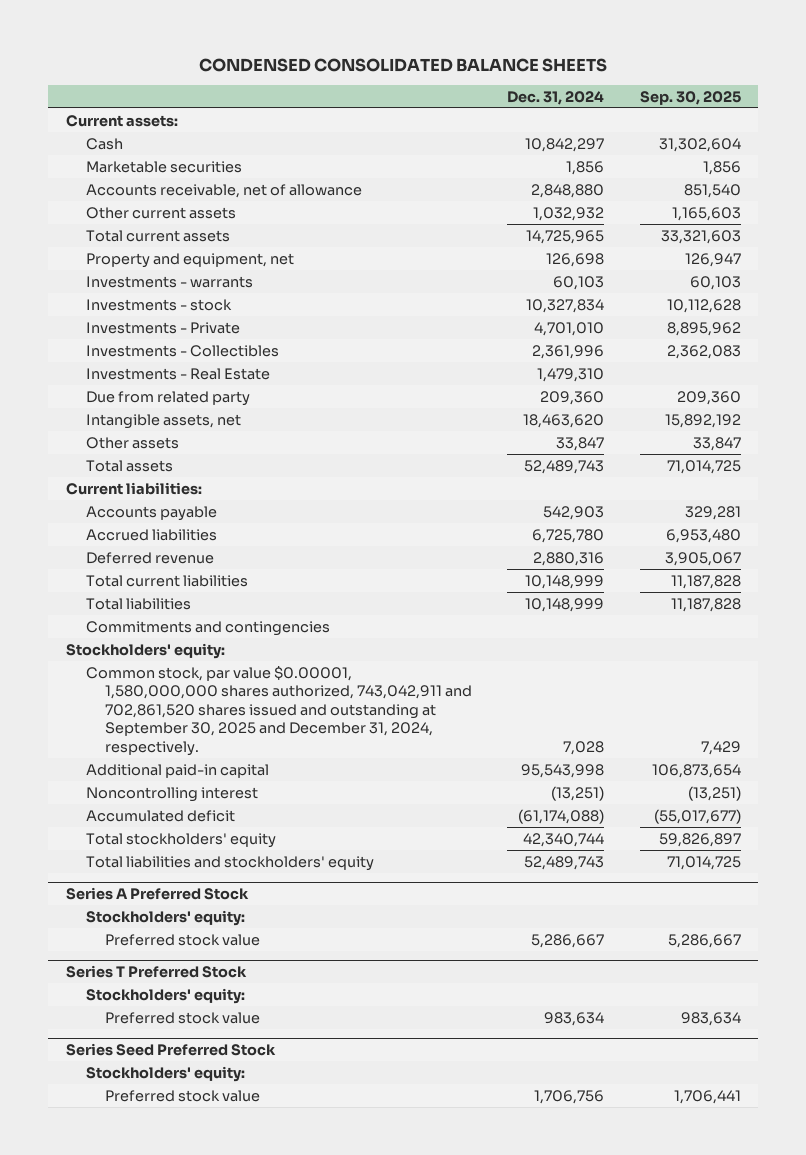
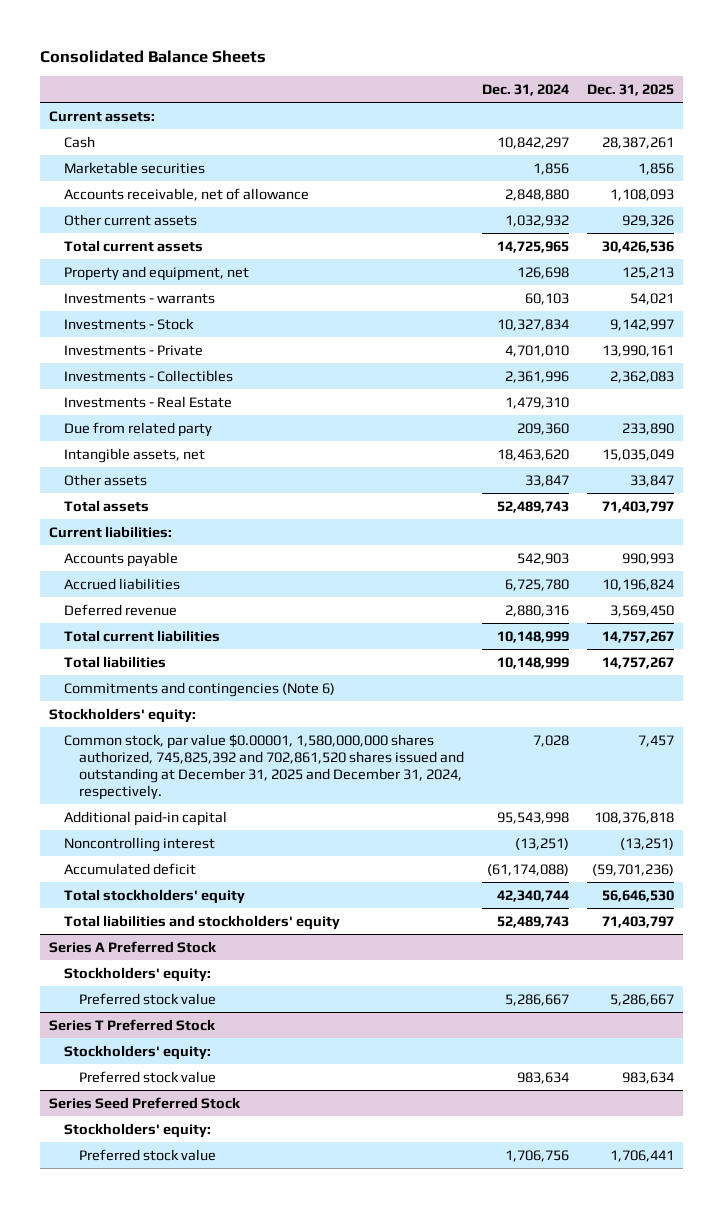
[199,57,608,72] CONDENSED CONSOLIDATED BALANCE SHEETS -> [39,50,266,64] Consolidated Balance Sheets
[639,90,741,105] Sep. 30, 2025 -> none
none -> [586,84,674,97] Dec. 31, 2025
[85,298,232,311] Investments - stock -> [63,317,194,330] Investments - Stock
[85,620,330,636] Commitments and contingencies -> [63,681,335,697] Commitments and contingencies (Note 6)
[85,665,473,756] Common stock, par value $0.00001, 1,580,000,000 shares authorized, 743,042,911 and 702,861,520 shares issued and outstanding at September 30, 2025 and December 31, 2024, respectively. -> [63,733,464,800] Common stock, par value $0.00001, 1,580,000,000 shares authorized, 745,825,392 and 702,861,520 shares issued and outstanding at December 31, 2025 and December 31, 2024, respectively.

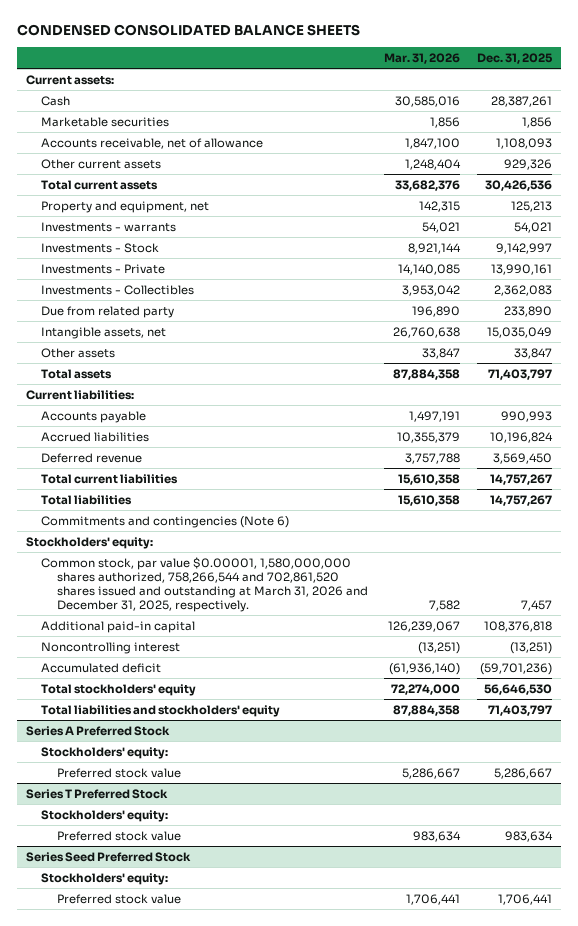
[39,50,266,64] Consolidated Balance Sheets -> [17,24,361,37] CONDENSED CONSOLIDATED BALANCE SHEETS
[481,84,569,97] Dec. 31, 2024 -> none
none -> [384,52,461,64] Mar. 31, 2026
[63,395,232,408] Investments - Real Estate -> none
[63,733,464,800] Common stock, par value $0.00001, 1,580,000,000 shares authorized, 745,825,392 and 702,861,520 shares issued and outstanding at December 31, 2025 and December 31, 2024, respectively. -> [41,556,368,612] Common stock, par value $0.00001, 1,580,000,000 shares authorized, 758,266,544 and 702,861,520 shares issued and outstanding at March 31, 2026 and December 31, 2025, respectively.

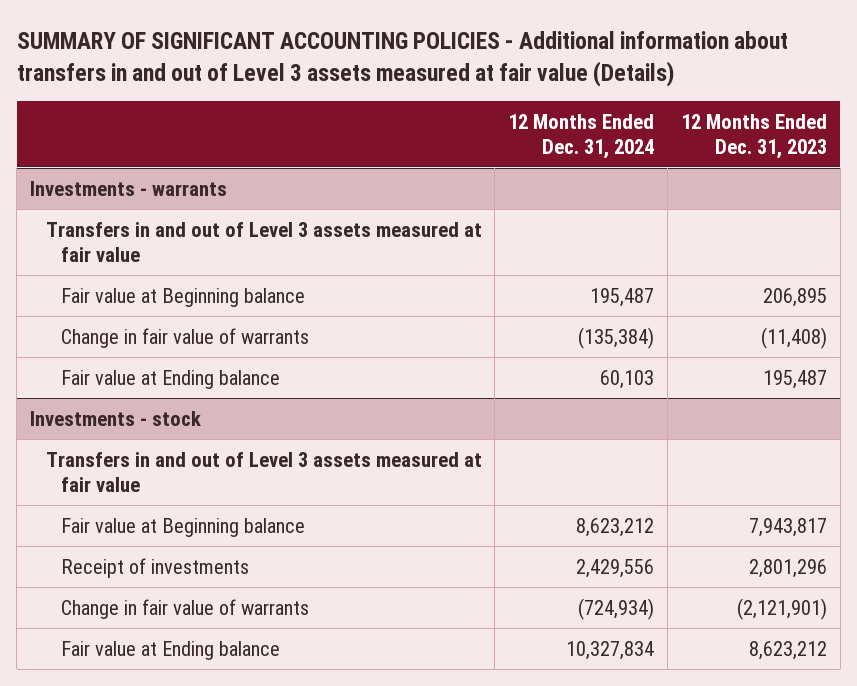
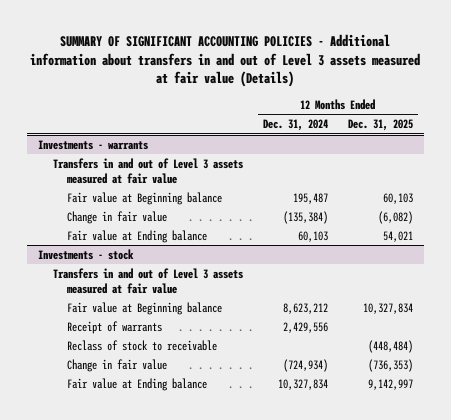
[680,113,827,159] 12 Months Ended Dec. 31, 2023 -> none
none -> [348,119,414,132] Dec. 31, 2025
[61,327,310,348] Change in fair value of warrants -> [67,210,168,224] Change in fair value
[61,557,250,578] Receipt of investments -> [67,320,163,334] Receipt of warrants
none -> [67,339,218,351] Reclass of stock to receivable
[61,598,310,619] Change in fair value of warrants -> [67,358,168,372] Change in fair value

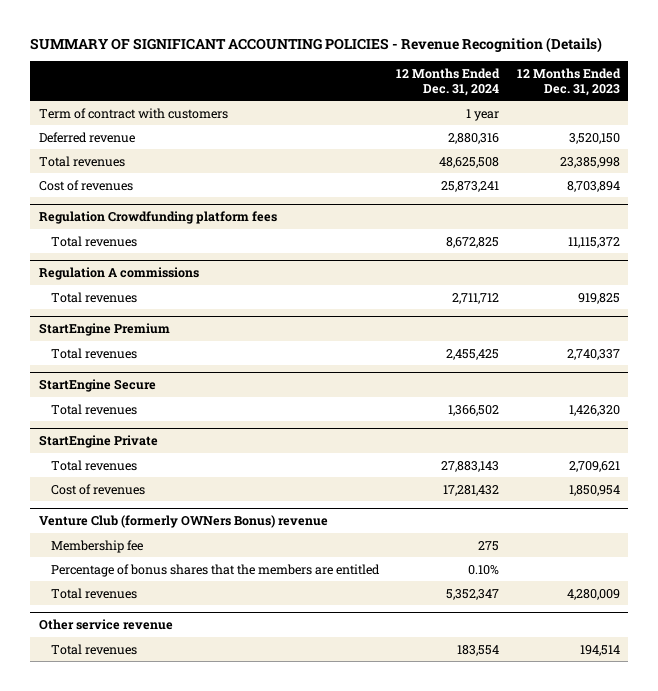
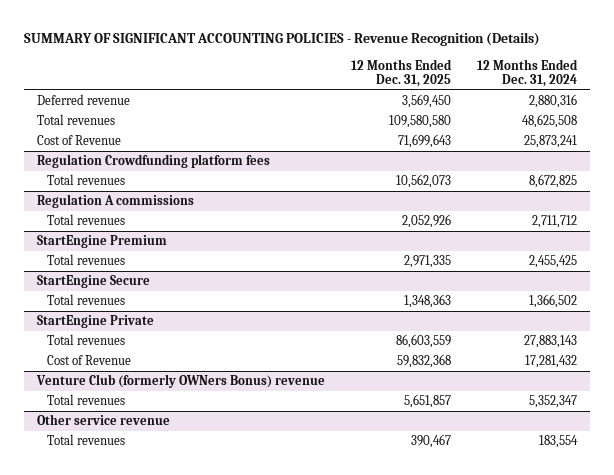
[516,67,621,96] 12 Months Ended Dec. 31, 2023 -> none
none -> [351,58,453,88] 12 Months Ended Dec. 31, 2025
[38,107,228,119] Term of contract with customers -> none
[38,179,133,191] Cost of revenues -> [37,135,122,146] Cost of Revenue
[51,483,146,495] Cost of revenues -> [47,355,132,366] Cost of Revenue
[51,539,144,553] Membership fee -> none
[51,563,381,577] Percentage of bonus shares that the members are entitled -> none

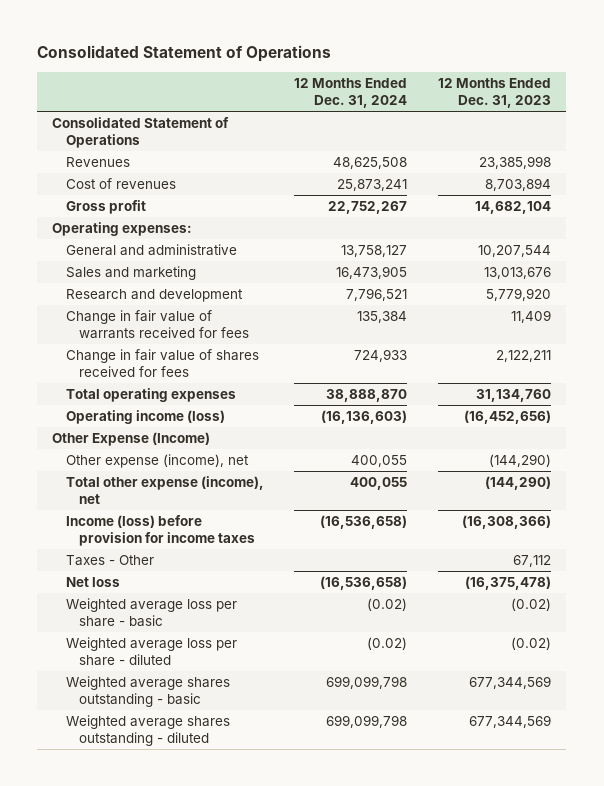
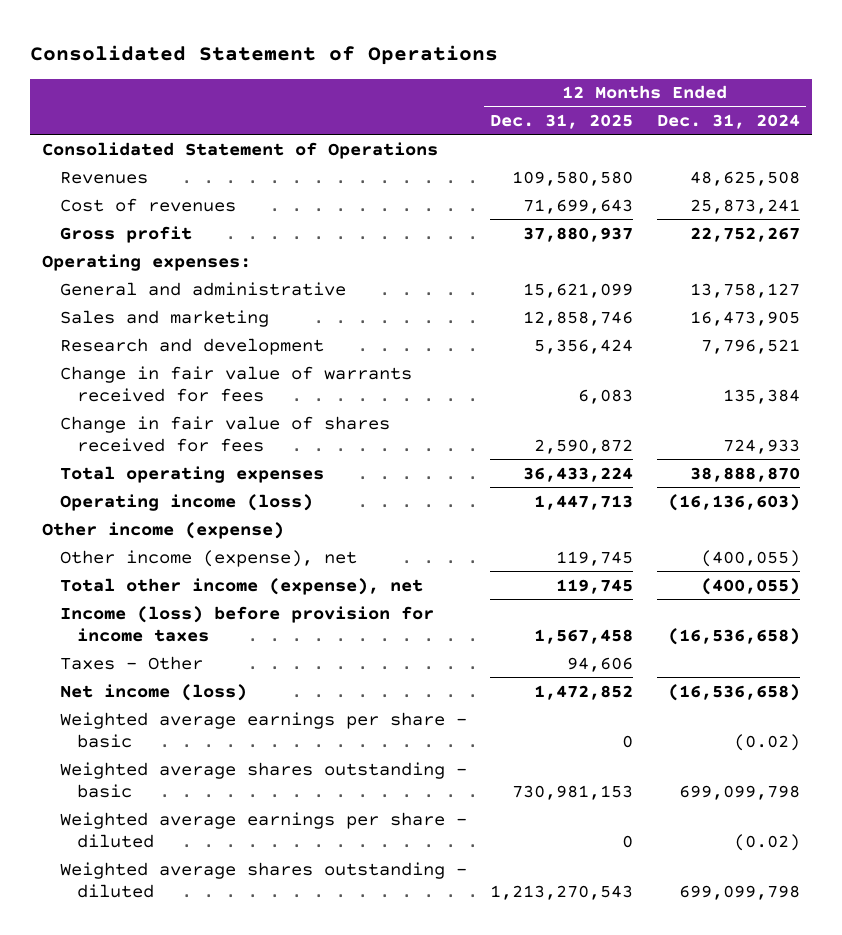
[438,77,552,109] 12 Months Ended Dec. 31, 2023 -> none
none -> [490,113,634,129] Dec. 31, 2025
[52,431,211,446] Other Expense (Income) -> [42,521,285,539] Other income (expense)
[65,453,249,468] Other expense (income), net -> [59,549,357,567] Other income (expense), net
[351,454,408,467] 400,055 -> [701,549,801,567] (400,055)
[65,475,264,505] Total other expense (income), net -> [59,577,423,595] Total other income (expense), net
[350,476,408,490] 400,055 -> [701,577,801,595] (400,055)
[65,636,237,667] Weighted average loss per share - diluted -> none
[65,576,120,587] Net loss -> [59,683,247,701] Net income (loss)
[65,597,237,628] Weighted average loss per share - basic -> [59,711,467,748] Weighted average earnings per share - basic
none -> [59,811,467,848] Weighted average earnings per share - diluted

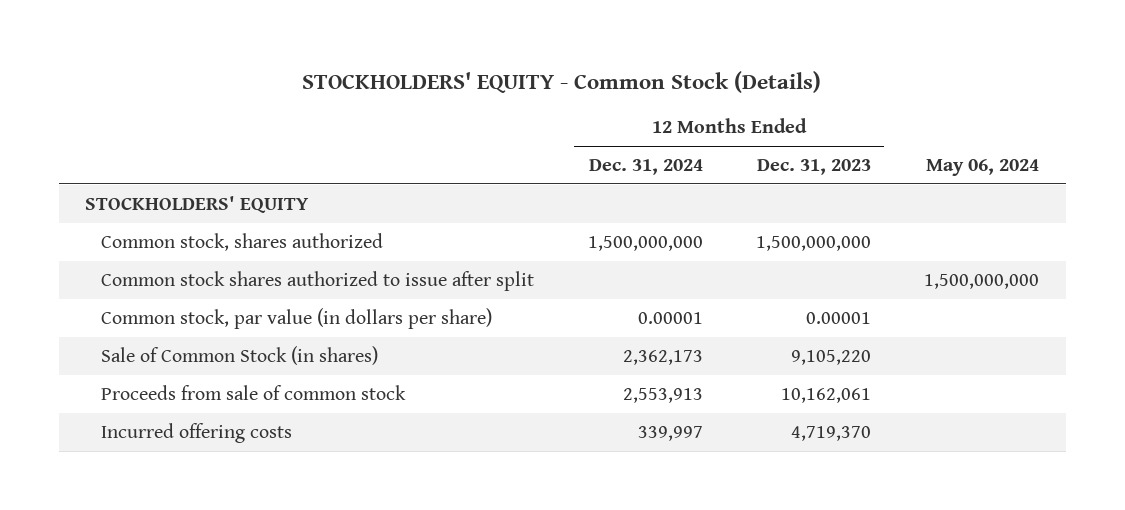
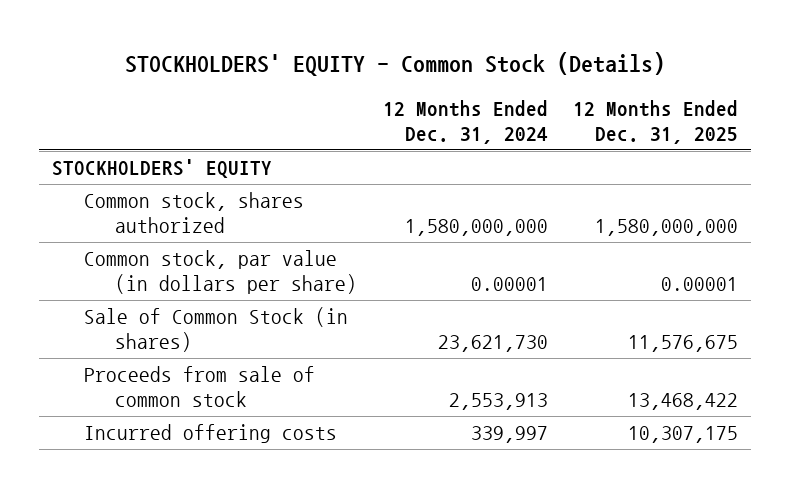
[756,158,871,175] Dec. 31, 2023 -> none
[926,158,1040,176] May 06, 2024 -> none
none -> [573,99,739,145] 12 Months Ended Dec. 31, 2025
[101,270,535,291] Common stock shares authorized to issue after split -> none
[587,235,703,251] 1,500,000,000 -> [404,219,548,237] 1,580,000,000
[622,349,703,365] 2,362,173 -> [437,335,548,353] 23,621,730

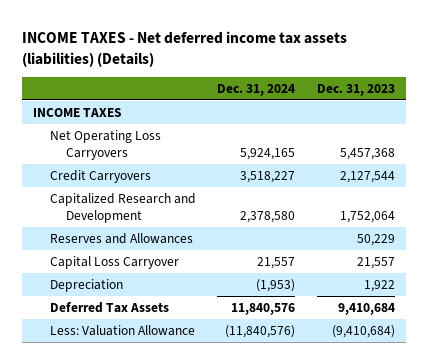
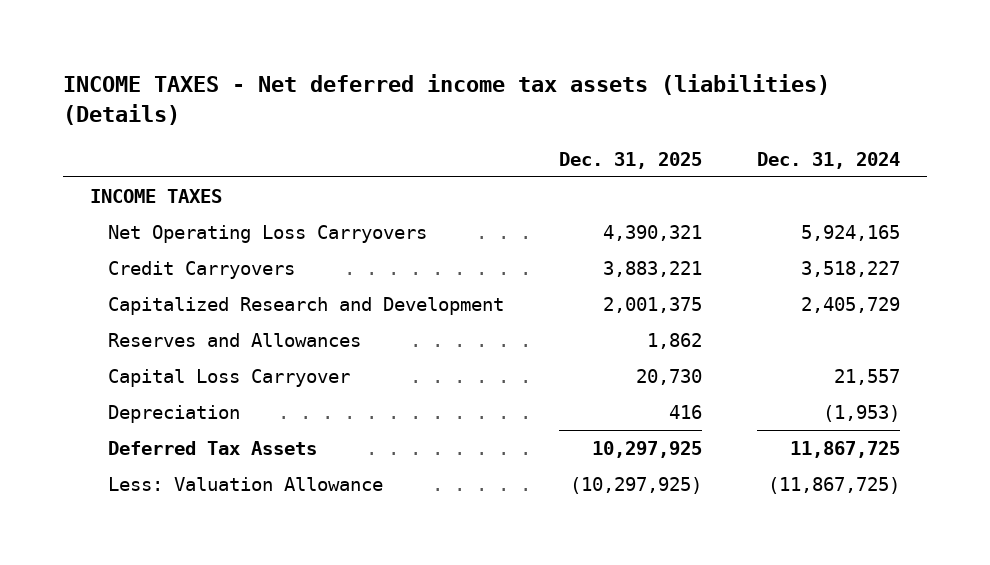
[317,83,396,96] Dec. 31, 2023 -> none
none -> [558,151,702,169] Dec. 31, 2025
[240,211,296,224] 2,378,580 -> [800,296,900,313] 2,405,729
[231,302,296,315] 11,840,576 -> [789,440,900,458] 11,867,725
[225,324,296,338] (11,840,576) -> [767,476,900,494] (11,867,725)

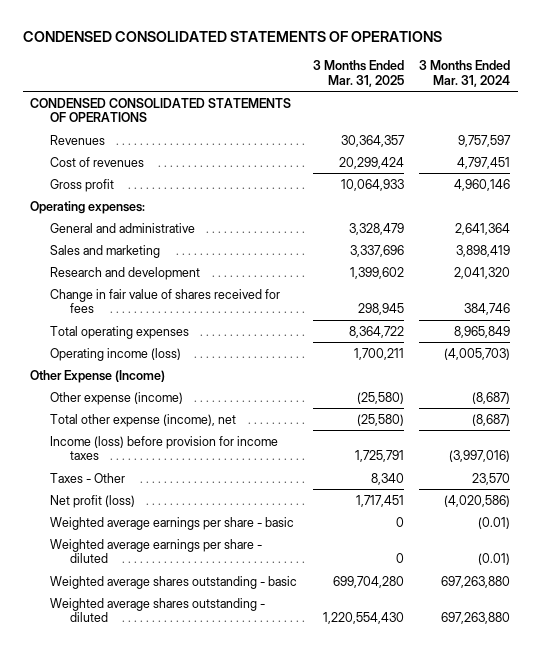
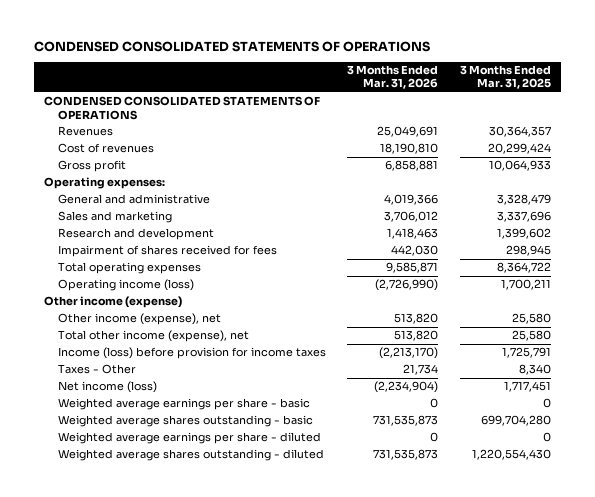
[419,60,511,87] 3 Months Ended Mar. 31, 2024 -> none
none -> [347,65,439,90] 3 Months Ended Mar. 31, 2026
[50,288,281,314] Change in fair value of shares received for fees -> [58,245,278,258] Impairment of shares received for fees
[30,369,166,383] Other Expense (Income) -> [44,296,183,309] Other income (expense)
[50,391,184,405] Other expense (income) -> [58,313,222,326] Other income (expense), net
[356,391,404,404] (25,580) -> [511,313,551,325] 25,580
[50,413,237,427] Total other expense (income), net -> [58,330,250,343] Total other income (expense), net
[356,413,404,426] (25,580) -> [511,330,551,342] 25,580
[50,494,136,508] Net profit (loss) -> [58,381,158,394] Net income (loss)
[50,538,263,564] Weighted average earnings per share - diluted -> [58,432,322,445] Weighted average earnings per share - diluted

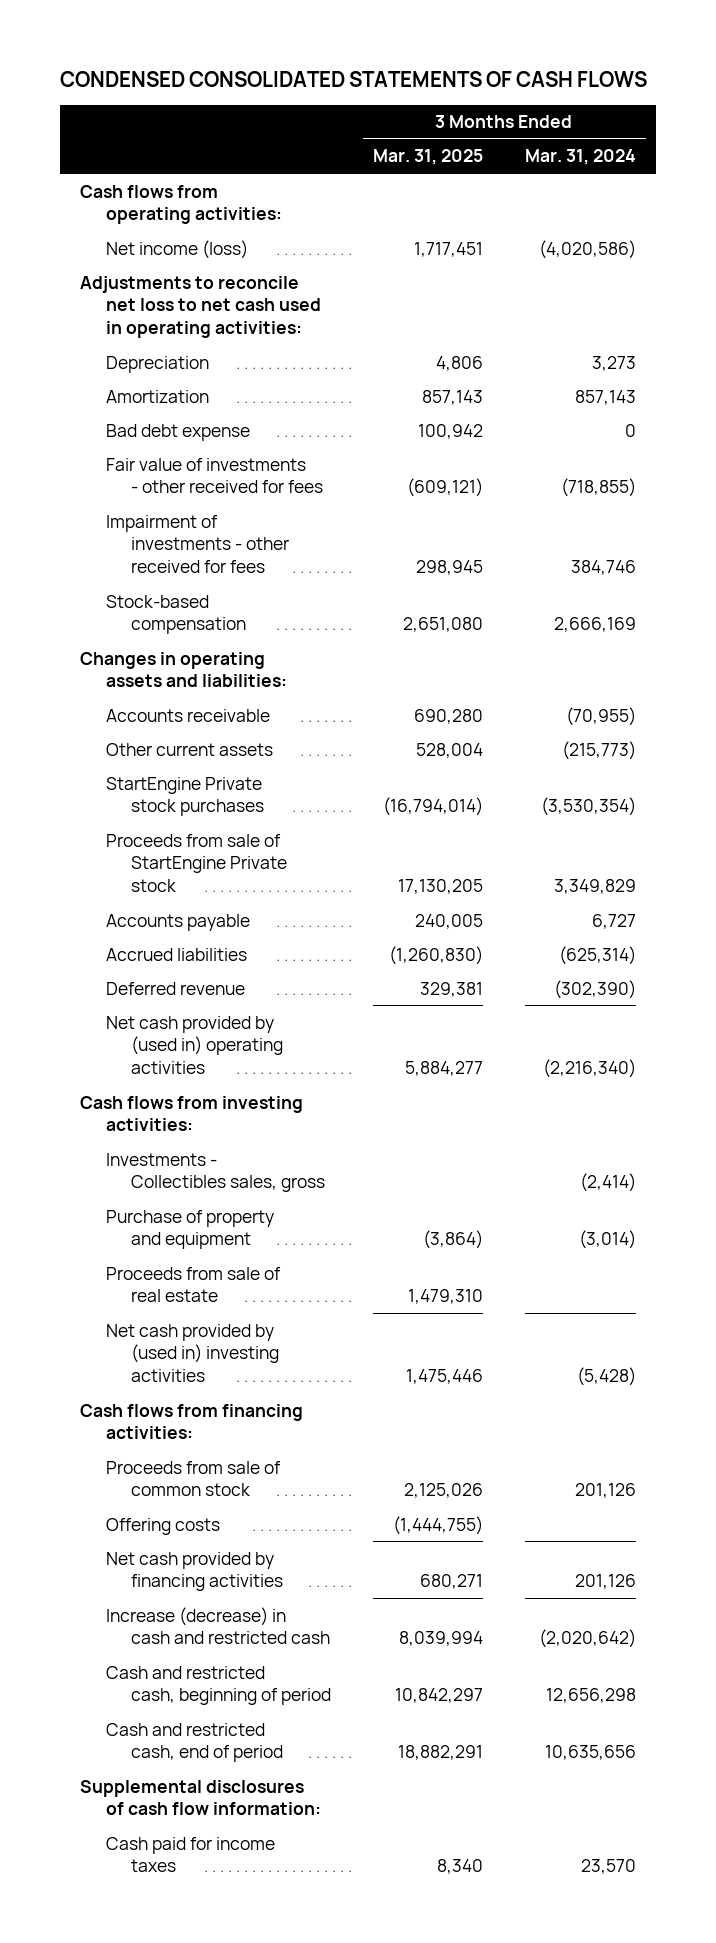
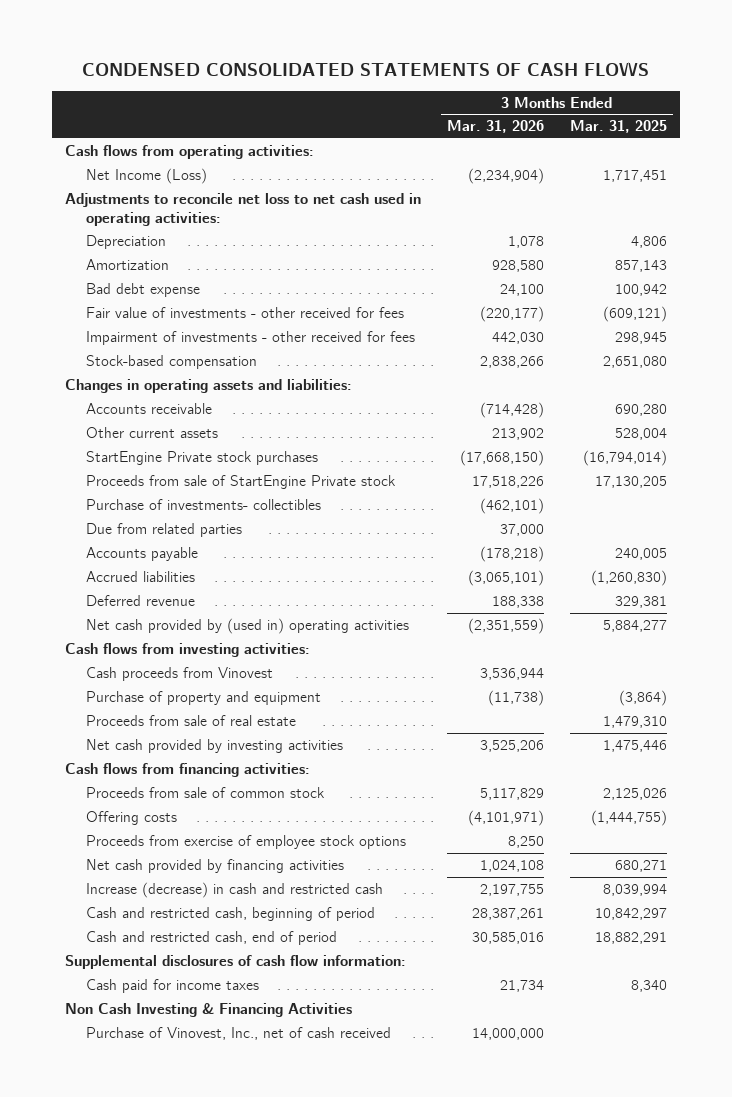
[524,149,636,166] Mar. 31, 2024 -> none
none -> [446,120,544,134] Mar. 31, 2026
[105,239,248,259] Net income (loss) -> [85,167,207,184] Net Income (Loss)
none -> [85,498,321,510] Purchase of investments- collectibles
none -> [85,522,242,537] Due from related parties
[105,1152,326,1193] Investments - Collectibles sales, gross -> none
none -> [85,666,273,681] Cash proceeds from Vinovest
[105,1323,280,1383] Net cash provided by (used in) investing activities -> [85,738,343,753] Net cash provided by investing activities
none -> [85,834,406,849] Proceeds from exercise of employee stock options
none -> [65,1002,353,1017] Non Cash Investing & Financing Activities
none -> [85,1026,391,1040] Purchase of Vinovest, Inc., net of cash received

